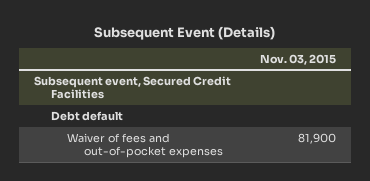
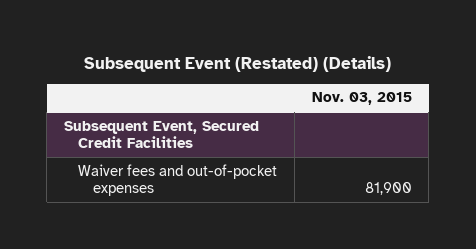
[94,25,276,40] Subsequent Event (Details) -> [83,56,391,73] Subsequent Event (Restated) (Details)
[50,110,123,121] Debt default -> none
[33,75,231,99] Subsequent event, Secured Credit Facilities -> [64,120,260,149] Subsequent Event, Secured Credit Facilities
[67,132,223,158] Waiver of fees and out-of-pocket expenses -> [78,163,278,197] Waiver fees and out-of-pocket expenses

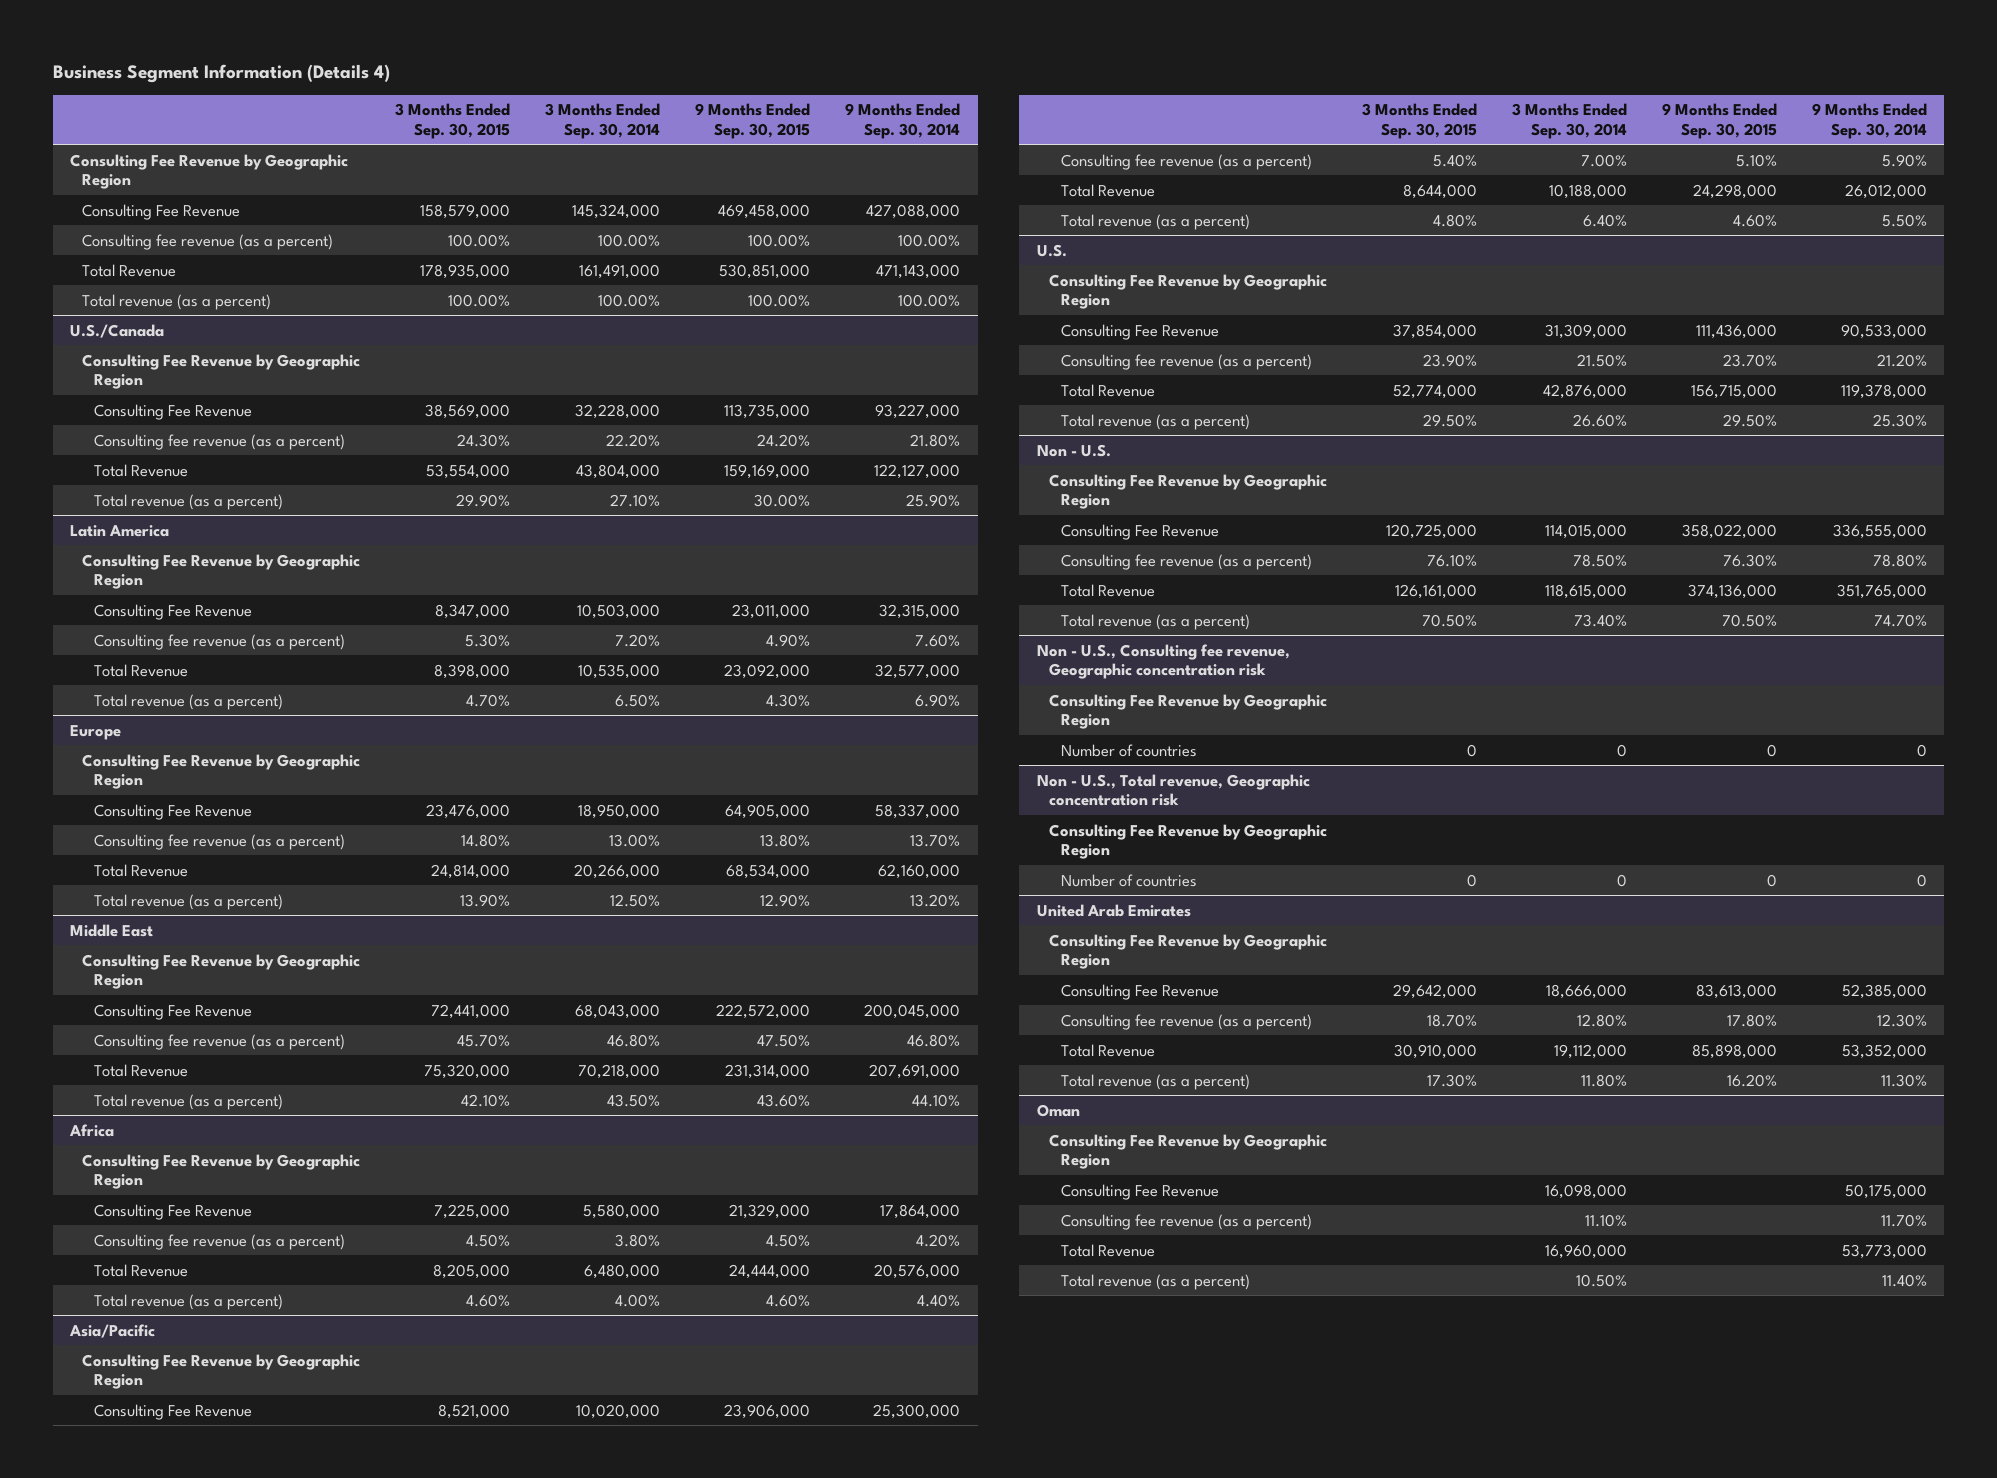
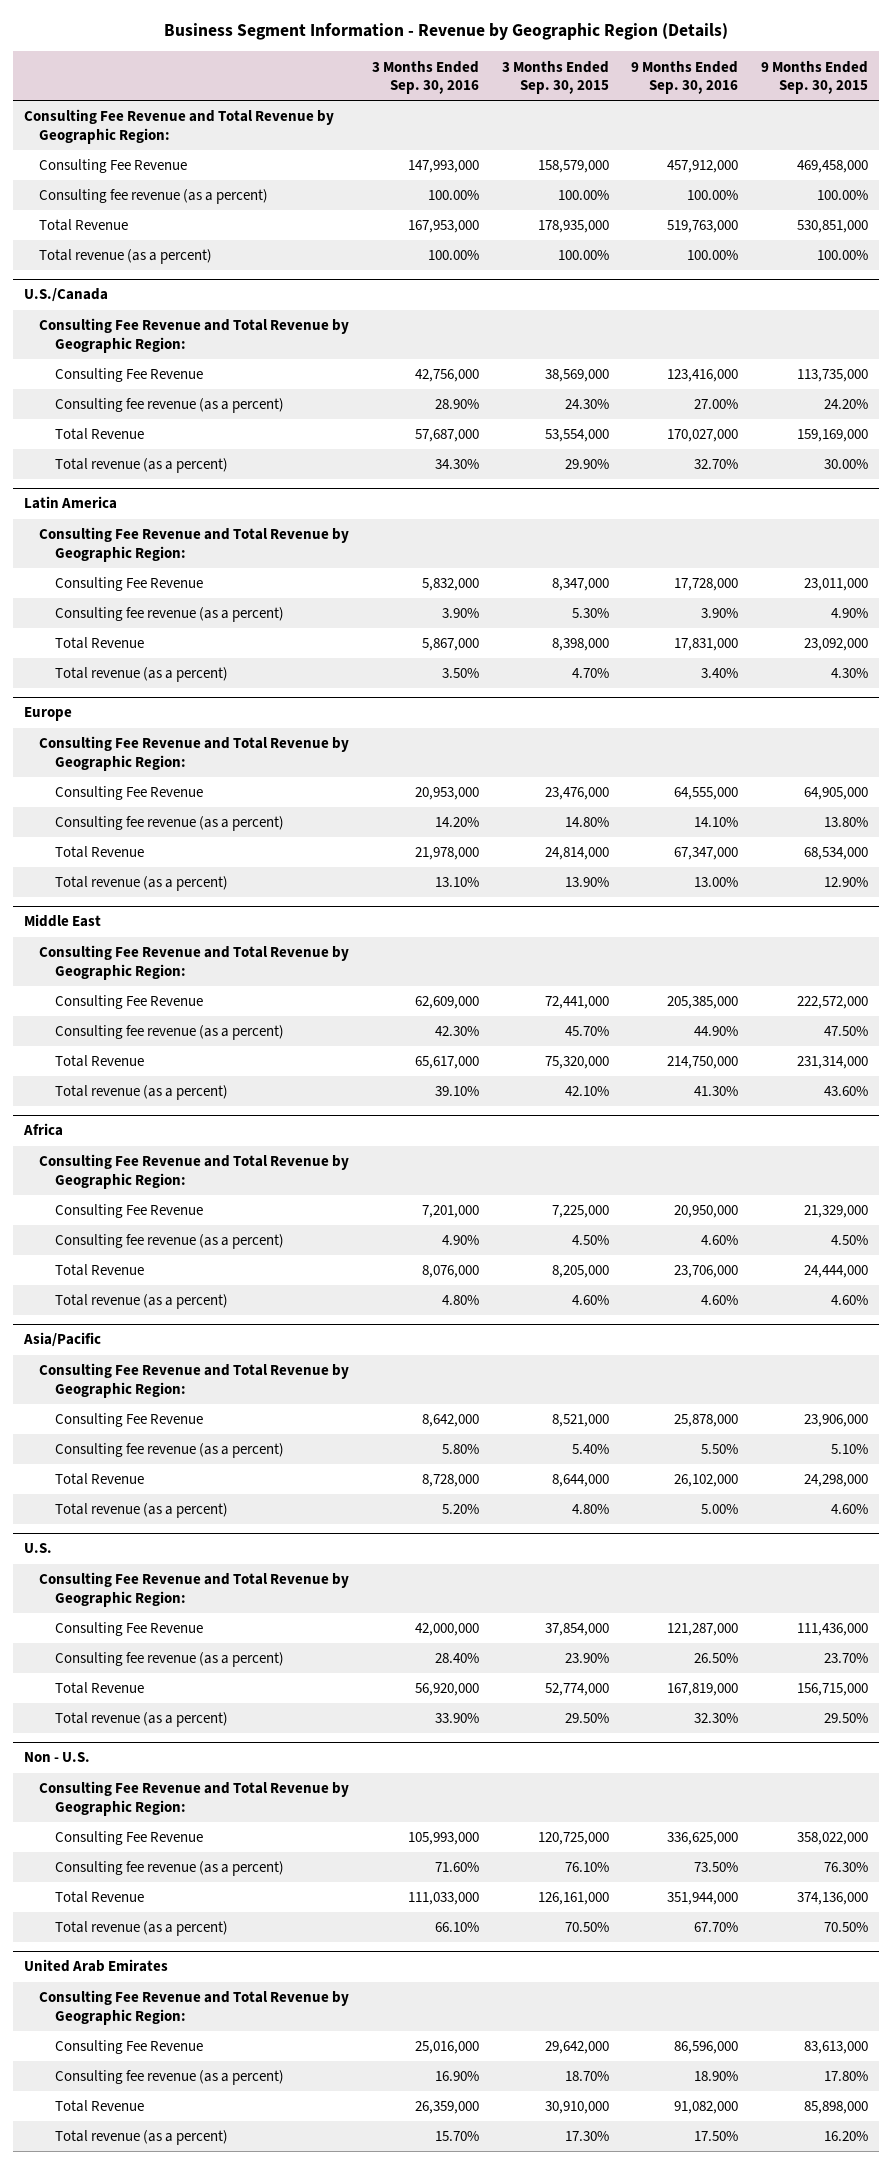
[52,64,390,84] Business Segment Information (Details 4) -> [163,23,728,41] Business Segment Information - Revenue by Geographic Region (Details)
[545,103,661,139] 3 Months Ended Sep. 30, 2014 -> none
[845,103,961,139] 9 Months Ended Sep. 30, 2014 -> none
none -> [372,60,480,94] 3 Months Ended Sep. 30, 2016
none -> [631,60,739,94] 9 Months Ended Sep. 30, 2016
[70,153,349,189] Consulting Fee Revenue by Geographic Region -> [23,109,334,144] Consulting Fee Revenue and Total Revenue by Geographic Region:
[82,353,361,389] Consulting Fee Revenue by Geographic Region -> [39,318,350,353] Consulting Fee Revenue and Total Revenue by Geographic Region:
[82,553,361,589] Consulting Fee Revenue by Geographic Region -> [39,527,350,562] Consulting Fee Revenue and Total Revenue by Geographic Region:
[82,753,361,789] Consulting Fee Revenue by Geographic Region -> [39,736,350,771] Consulting Fee Revenue and Total Revenue by Geographic Region:
[82,953,361,989] Consulting Fee Revenue by Geographic Region -> [39,945,350,980] Consulting Fee Revenue and Total Revenue by Geographic Region:
[82,1153,361,1189] Consulting Fee Revenue by Geographic Region -> [39,1154,350,1189] Consulting Fee Revenue and Total Revenue by Geographic Region:
[82,1353,361,1389] Consulting Fee Revenue by Geographic Region -> [39,1363,350,1398] Consulting Fee Revenue and Total Revenue by Geographic Region:
[1048,273,1327,309] Consulting Fee Revenue by Geographic Region -> [39,1572,350,1607] Consulting Fee Revenue and Total Revenue by Geographic Region:
[1048,473,1327,509] Consulting Fee Revenue by Geographic Region -> [39,1781,350,1816] Consulting Fee Revenue and Total Revenue by Geographic Region:
[1036,643,1290,679] Non - U.S., Consulting fee revenue, Geographic concentration risk -> none
[1048,693,1327,729] Consulting Fee Revenue by Geographic Region -> none
[1060,743,1197,757] Number of countries -> none
[1036,773,1310,806] Non - U.S., Total revenue, Geographic concentration risk -> none
[1048,823,1327,859] Consulting Fee Revenue by Geographic Region -> none
[1060,873,1197,887] Number of countries -> none
[1048,933,1327,969] Consulting Fee Revenue by Geographic Region -> [39,1990,350,2025] Consulting Fee Revenue and Total Revenue by Geographic Region:
[1036,1103,1080,1117] Oman -> none
[1048,1133,1327,1169] Consulting Fee Revenue by Geographic Region -> none
[1060,1183,1219,1200] Consulting Fee Revenue -> none
[1060,1213,1312,1230] Consulting fee revenue (as a percent) -> none
[1060,1243,1155,1257] Total Revenue -> none
[1060,1273,1250,1290] Total revenue (as a percent) -> none

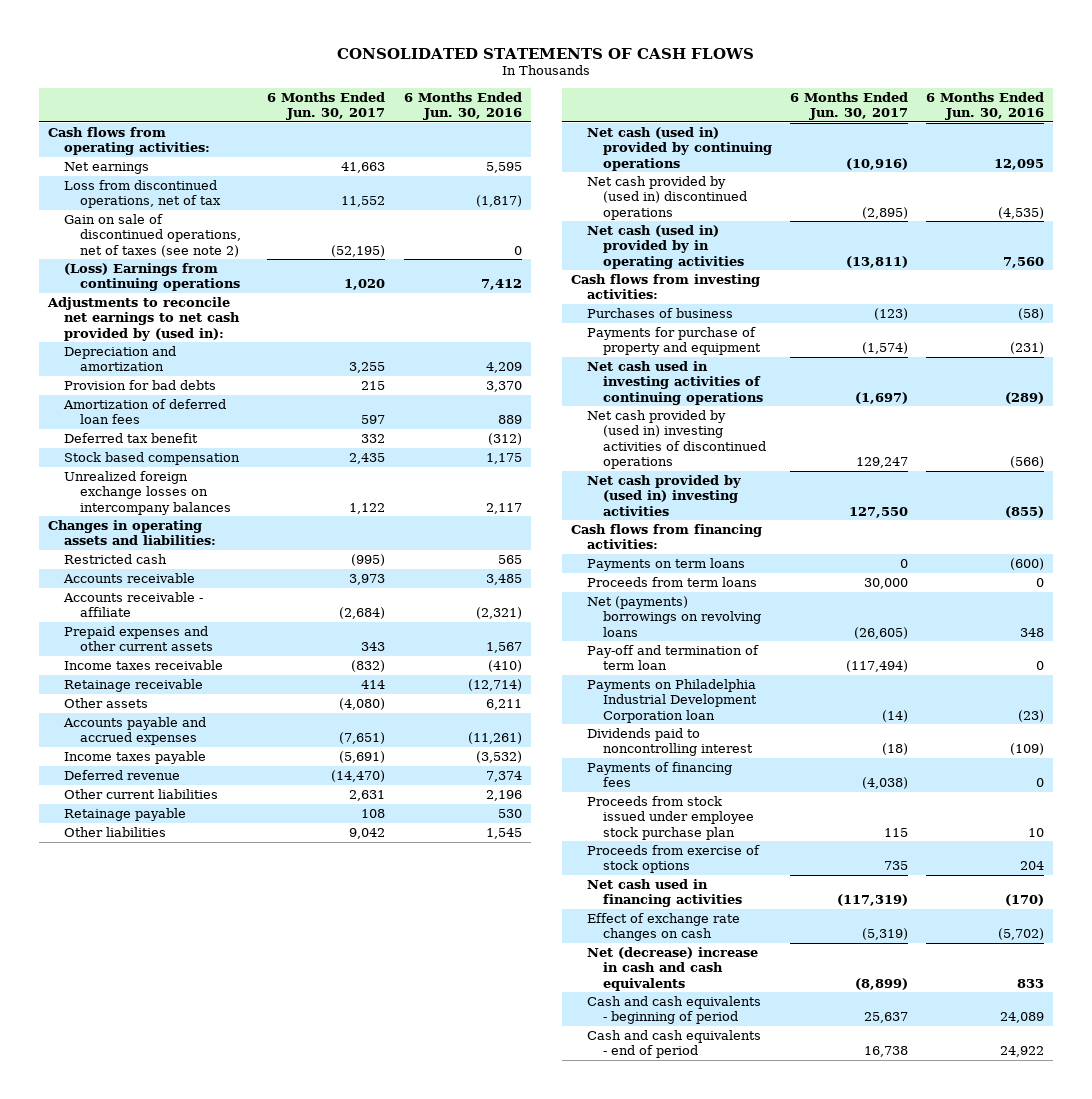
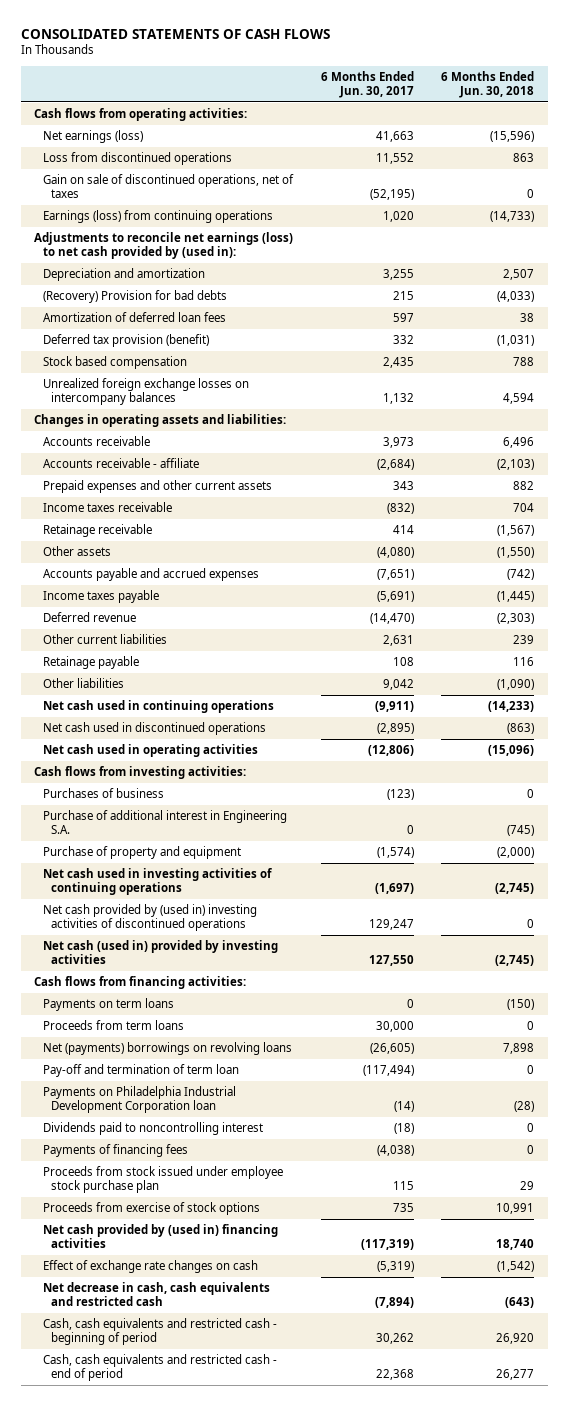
[403,91,522,121] 6 Months Ended Jun. 30, 2016 -> none
none -> [440,71,534,98] 6 Months Ended Jun. 30, 2018
[64,161,150,174] Net earnings -> [42,130,143,144] Net earnings (loss)
[64,179,222,209] Loss from discontinued operations, net of tax -> [42,152,232,166] Loss from discontinued operations
[64,213,242,257] Gain on sale of discontinued operations, net of taxes (see note 2) -> [42,174,294,198] Gain on sale of discontinued operations, net of taxes
[64,262,241,292] (Loss) Earnings from continuing operations -> [42,210,273,224] Earnings (loss) from continuing operations
[47,296,241,341] Adjustments to reconcile net earnings to net cash provided by (used in): -> [34,232,294,259] Adjustments to reconcile net earnings (loss) to net cash provided by (used in):
[64,379,217,390] Provision for bad debts -> [42,290,227,304] (Recovery) Provision for bad debts
[64,432,199,443] Deferred tax benefit -> [42,334,209,348] Deferred tax provision (benefit)
[349,502,386,514] 1,122 -> [382,392,414,404] 1,132
[64,553,168,564] Restricted cash -> none
[586,126,772,171] Net cash (used in) provided by continuing operations -> [42,700,274,714] Net cash used in continuing operations
[845,157,908,170] (10,916) -> [374,701,414,713] (9,911)
[586,175,747,220] Net cash provided by (used in) discontinued operations -> [42,722,266,736] Net cash used in discontinued operations
[586,224,744,269] Net cash (used in) provided by in operating activities -> [42,744,258,758] Net cash used in operating activities
[845,255,908,268] (13,811) -> [367,745,414,757] (12,806)
none -> [42,810,287,834] Purchase of additional interest in Engineering S.A.
[586,326,761,356] Payments for purchase of property and equipment -> [42,846,241,860] Purchase of property and equipment
[586,474,741,516] Net cash provided by (used in) investing activities -> [42,940,278,964] Net cash (used in) provided by investing activities
[586,878,742,908] Net cash used in financing activities -> [42,1224,278,1248] Net cash provided by (used in) financing activities
[586,946,758,991] Net (decrease) increase in cash and cash equivalents -> [42,1282,270,1306] Net decrease in cash, cash equivalents and restricted cash
[854,977,908,990] (8,899) -> [374,1296,414,1308] (7,894)
[586,995,761,1025] Cash and cash equivalents - beginning of period -> [42,1318,277,1345] Cash, cash equivalents and restricted cash - beginning of period
[863,1012,908,1024] 25,637 -> [375,1332,414,1344] 30,262
[586,1029,761,1059] Cash and cash equivalents - end of period -> [42,1354,277,1381] Cash, cash equivalents and restricted cash - end of period
[863,1046,908,1058] 16,738 -> [375,1368,414,1380] 22,368

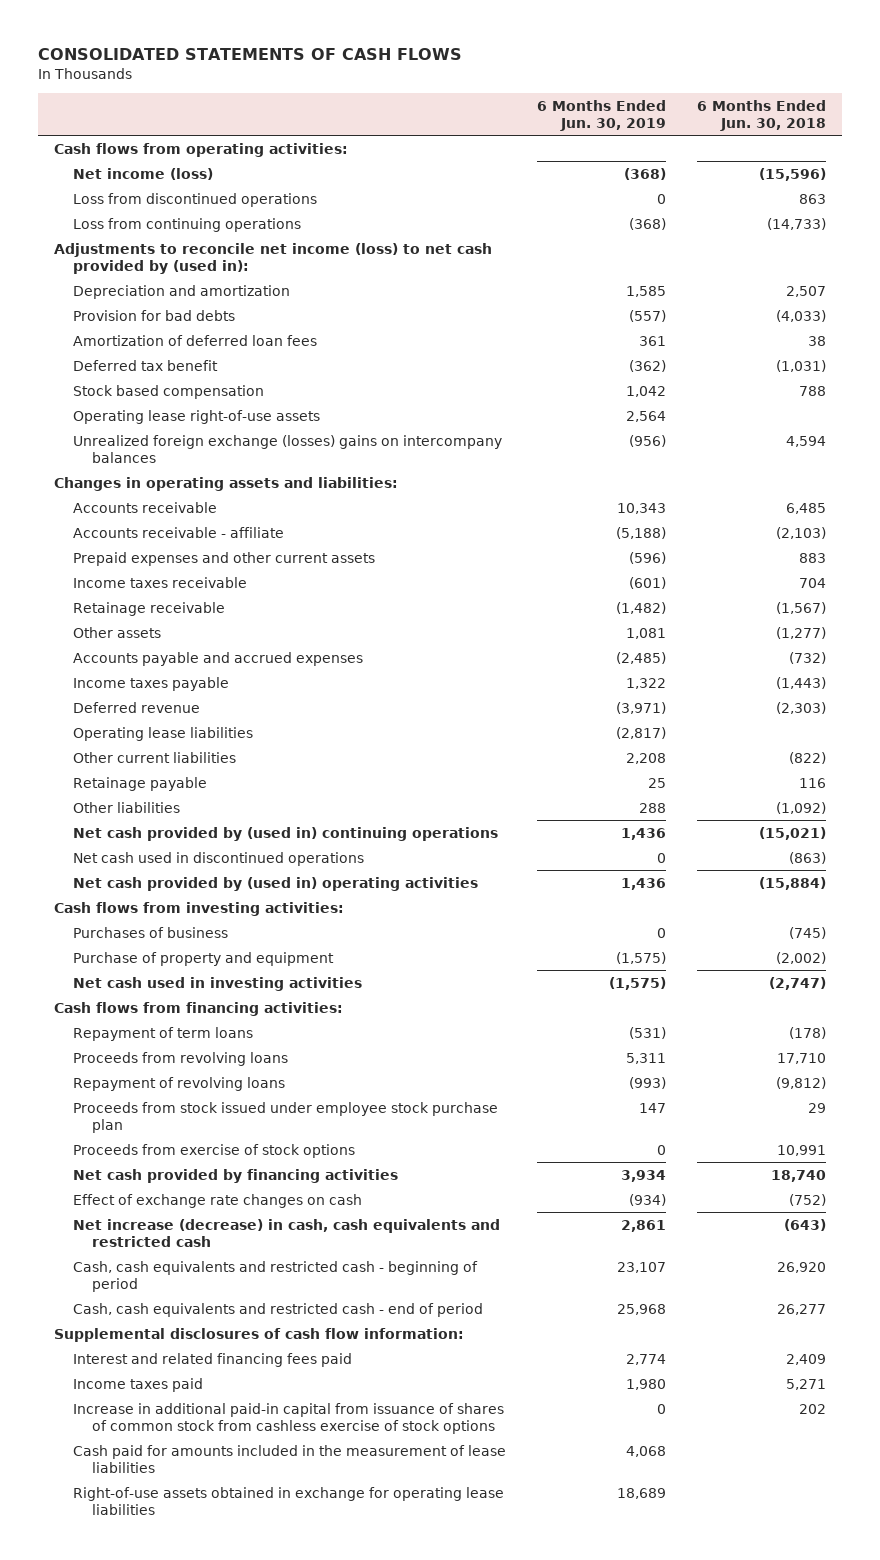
[320,71,414,98] 6 Months Ended Jun. 30, 2017 -> none
none -> [536,99,666,131] 6 Months Ended Jun. 30, 2019
[42,130,143,144] Net earnings (loss) -> [72,167,213,180] Net income (loss)
[42,174,294,198] Gain on sale of discontinued operations, net of taxes -> none
[42,210,273,224] Earnings (loss) from continuing operations -> [72,217,301,232] Loss from continuing operations
[34,232,294,259] Adjustments to reconcile net earnings (loss) to net cash provided by (used in): -> [53,242,492,274] Adjustments to reconcile net income (loss) to net cash provided by (used in):
[42,290,227,304] (Recovery) Provision for bad debts -> [72,309,235,321] Provision for bad debts
[42,334,209,348] Deferred tax provision (benefit) -> [72,359,218,371] Deferred tax benefit
none -> [72,409,320,424] Operating lease right-of-use assets
[42,378,249,405] Unrealized foreign exchange losses on intercompany balances -> [72,434,502,463] Unrealized foreign exchange (losses) gains on intercompany balances
[502,437,534,449] 6,496 -> [786,502,827,514] 6,485
[512,481,534,491] 882 -> [799,552,827,563] 883
[496,547,534,559] (1,550) -> [776,626,827,639] (1,277)
[506,569,534,581] (742) -> [789,651,827,664] (732)
[496,591,534,603] (1,445) -> [776,676,827,689] (1,443)
none -> [72,726,253,741] Operating lease liabilities
[512,635,534,645] 239 -> [789,751,827,764] (822)
[496,679,534,691] (1,090) -> [776,801,827,814] (1,092)
[42,700,274,714] Net cash used in continuing operations -> [72,826,498,841] Net cash provided by (used in) continuing operations
[487,701,534,713] (14,233) -> [759,826,827,840] (15,021)
[42,744,258,758] Net cash used in operating activities -> [72,876,478,891] Net cash provided by (used in) operating activities
[487,745,534,757] (15,096) -> [759,876,827,890] (15,884)
[42,810,287,834] Purchase of additional interest in Engineering S.A. -> none
[42,868,272,895] Net cash used in investing activities of continuing operations -> none
[42,904,257,931] Net cash provided by (used in) investing activities of discontinued operations -> none
[526,789,534,799] 0 -> [789,926,827,939] (745)
[496,847,534,859] (2,000) -> [776,951,827,964] (2,002)
[42,940,278,964] Net cash (used in) provided by investing activities -> [72,976,362,991] Net cash used in investing activities
[494,954,534,966] (2,745) -> [769,976,827,990] (2,747)
[42,1064,239,1078] Pay-off and termination of term loan -> none
[42,1086,236,1113] Payments on Philadelphia Industrial Development Corporation loan -> none
[42,1122,263,1136] Dividends paid to noncontrolling interest -> none
[42,1144,188,1158] Payments of financing fees -> none
[42,998,174,1012] Payments on term loans -> [72,1026,253,1041] Repayment of term loans
[506,999,534,1011] (150) -> [789,1026,827,1039] (178)
[42,1020,184,1031] Proceeds from term loans -> [72,1051,288,1066] Proceeds from revolving loans
[526,1021,534,1031] 0 -> [777,1052,827,1064] 17,710
[42,1042,292,1056] Net (payments) borrowings on revolving loans -> [72,1076,285,1091] Repayment of revolving loans
[502,1043,534,1055] 7,898 -> [776,1076,827,1089] (9,812)
[42,1224,278,1248] Net cash provided by (used in) financing activities -> [72,1168,398,1183] Net cash provided by financing activities
[496,1261,534,1273] (1,542) -> [789,1193,827,1206] (752)
[42,1282,270,1306] Net decrease in cash, cash equivalents and restricted cash -> [72,1218,500,1247] Net increase (decrease) in cash, cash equivalents and restricted cash
none -> [53,1327,464,1342] Supplemental disclosures of cash flow information:
none -> [72,1352,352,1367] Interest and related financing fees paid
none -> [72,1377,203,1392] Income taxes paid
none -> [72,1402,504,1434] Increase in additional paid-in capital from issuance of shares of common stock from cashless exercise of stock options
none -> [72,1444,506,1473] Cash paid for amounts included in the measurement of lease liabilities
none -> [72,1486,504,1515] Right-of-use assets obtained in exchange for operating lease liabilities

